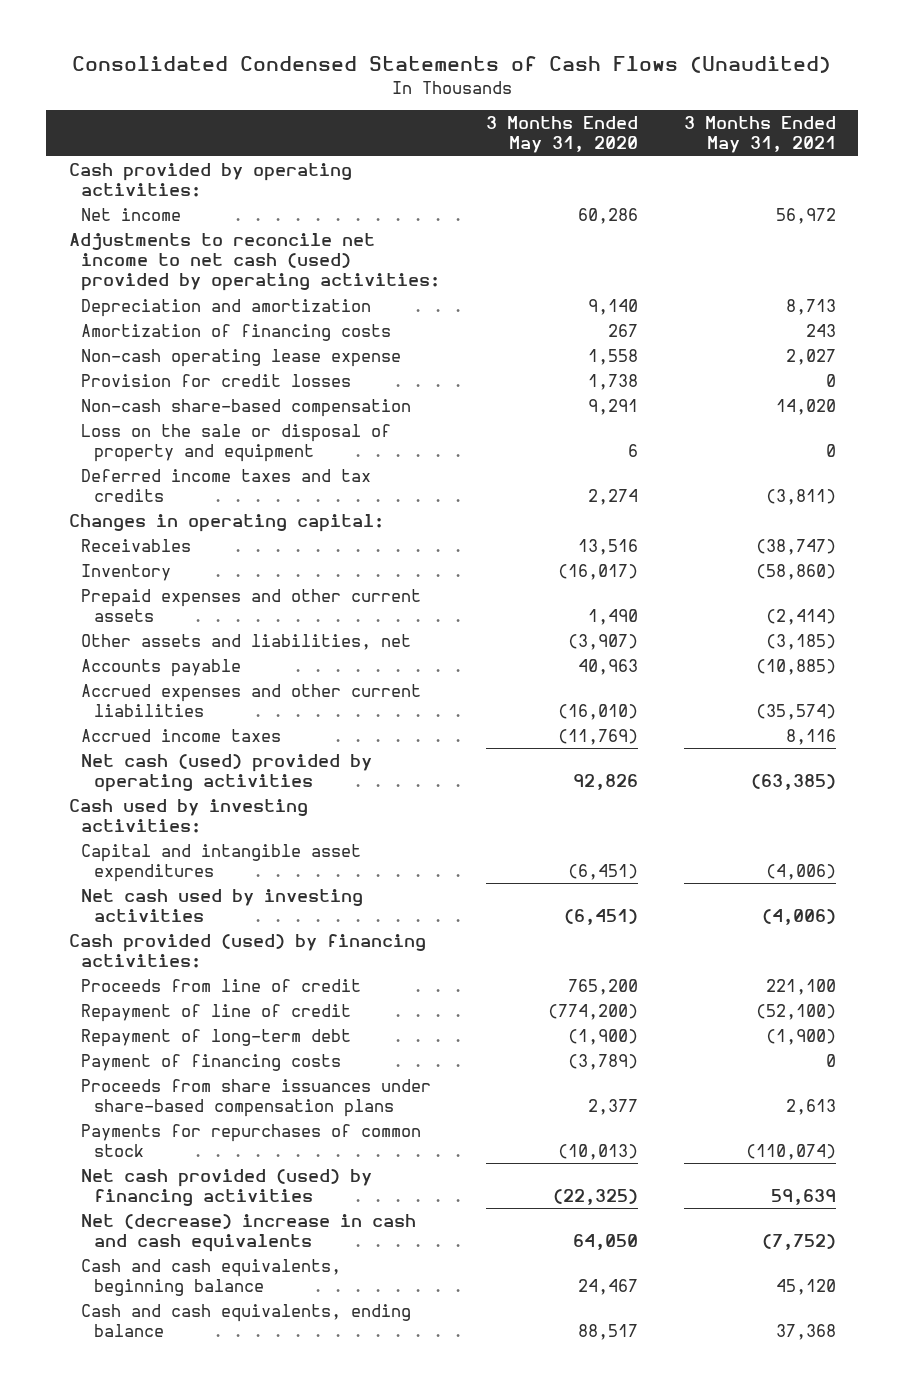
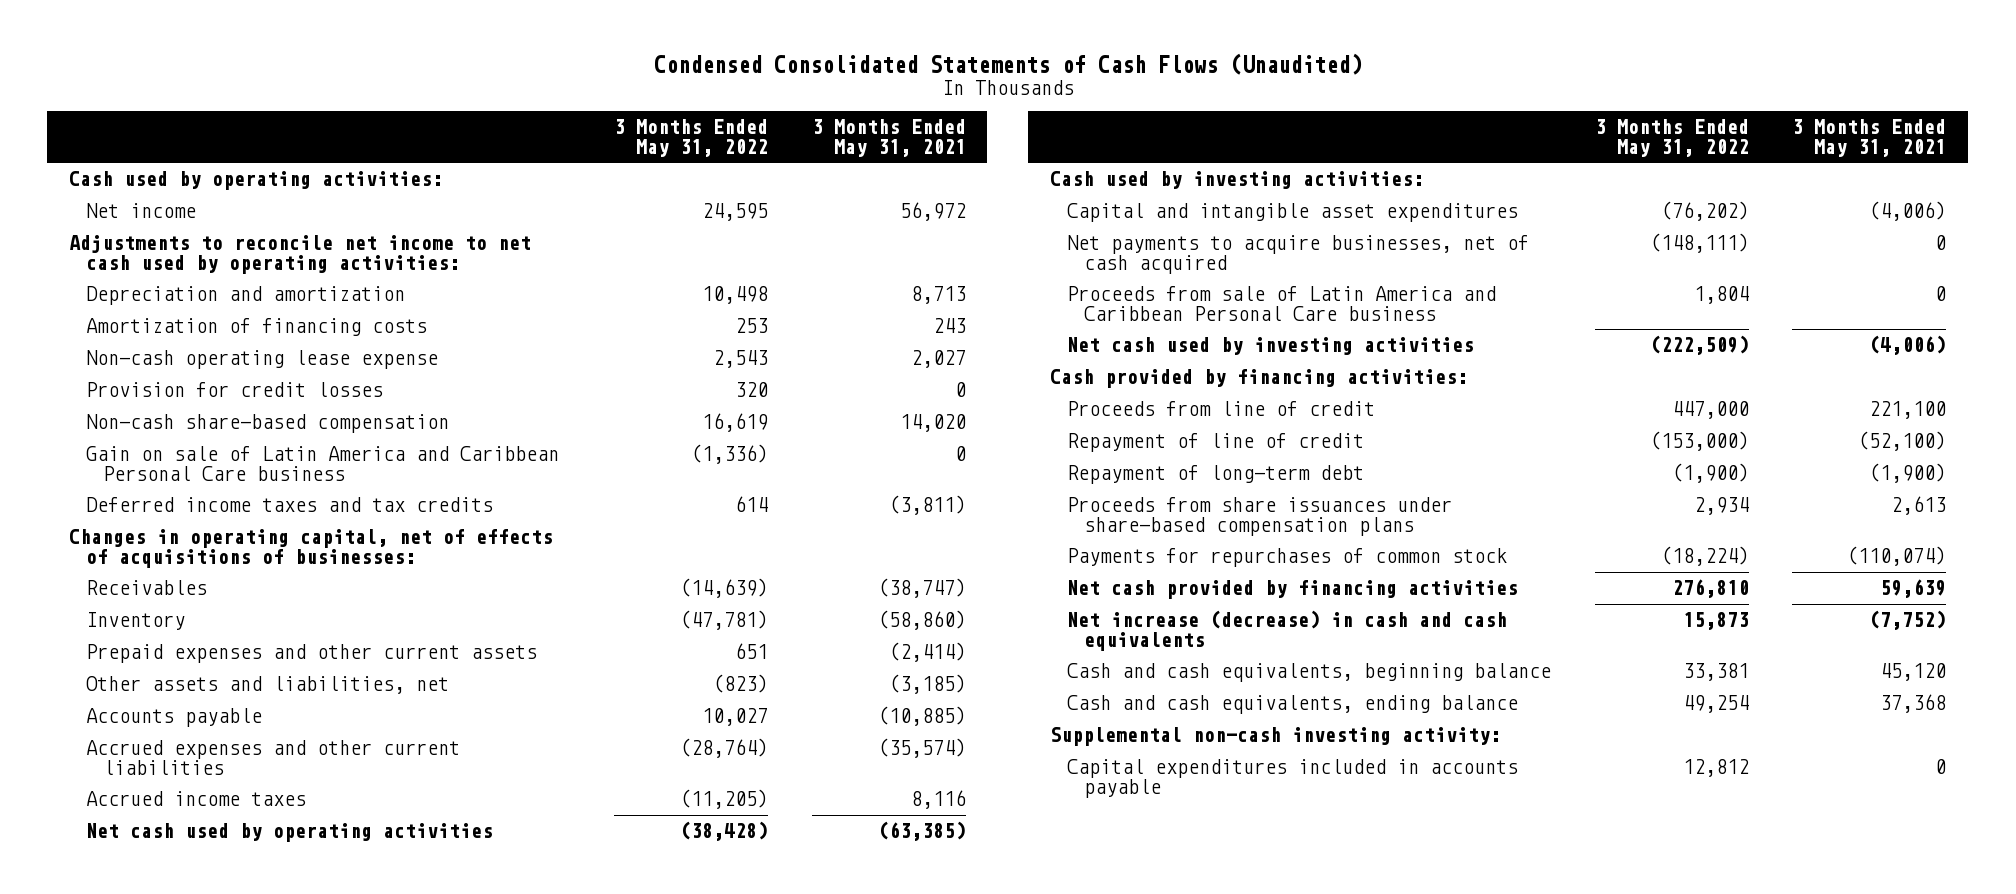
[72,56,832,74] Consolidated Condensed Statements of Cash Flows (Unaudited) -> [653,52,1362,75] Condensed Consolidated Statements of Cash Flows (Unaudited)
[485,115,638,154] 3 Months Ended May 31, 2020 -> none
none -> [613,119,768,157] 3 Months Ended May 31, 2022
[68,162,352,198] Cash provided by operating activities: -> [69,171,444,191] Cash used by operating activities:
[68,232,441,292] Adjustments to reconcile net income to net cash (used) provided by operating activities: -> [69,235,532,274] Adjustments to reconcile net income to net cash used by operating activities:
[81,423,392,463] Loss on the sale or disposal of property and equipment -> none
none -> [86,446,560,481] Gain on sale of Latin America and Caribbean Personal Care business
[68,513,384,532] Changes in operating capital: -> [69,529,554,568] Changes in operating capital, net of effects of acquisitions of businesses:
[81,753,373,793] Net cash (used) provided by operating activities -> [86,823,494,843] Net cash used by operating activities
none -> [1067,235,1530,274] Net payments to acquire businesses, net of cash acquired
none -> [1067,286,1497,321] Proceeds from sale of Latin America and Caribbean Personal Care business
[68,933,426,969] Cash provided (used) by financing activities: -> [1050,369,1469,389] Cash provided by financing activities:
[81,1053,342,1071] Payment of financing costs -> none
[81,1168,373,1207] Net cash provided (used) by financing activities -> [1067,580,1519,600] Net cash provided by financing activities
[81,1213,417,1253] Net (decrease) increase in cash and cash equivalents -> [1067,610,1508,651] Net increase (decrease) in cash and cash equivalents
none -> [1050,727,1502,747] Supplemental non-cash investing activity:
none -> [1067,759,1519,798] Capital expenditures included in accounts payable

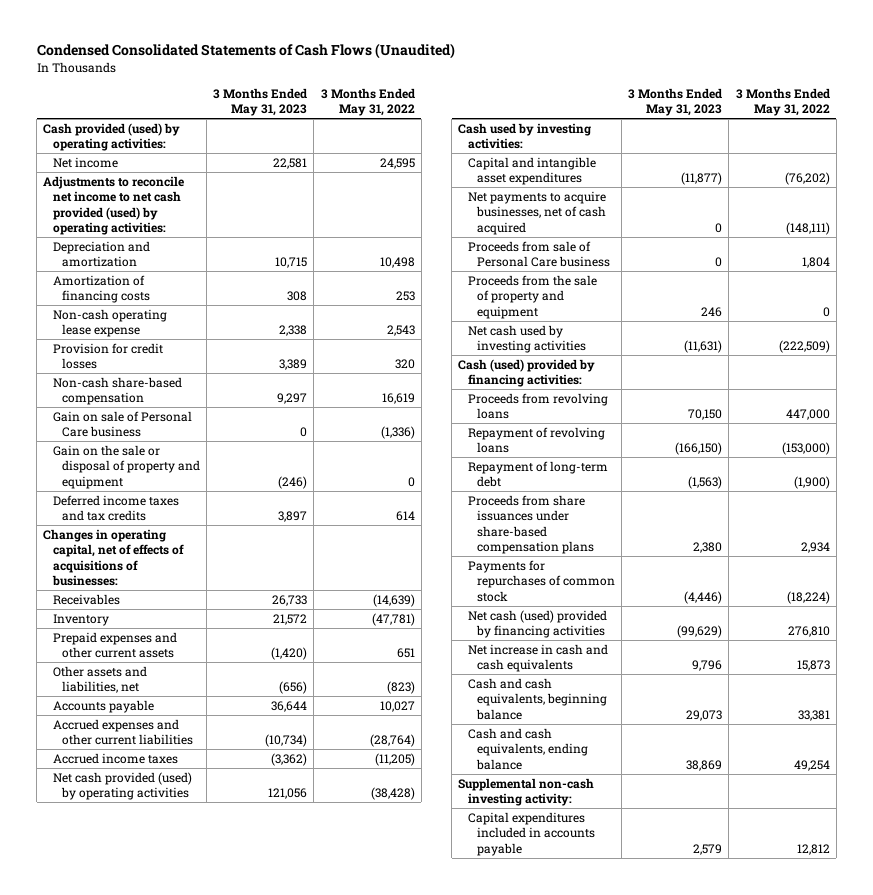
[811,119,966,157] 3 Months Ended May 31, 2021 -> none
none -> [213,87,308,117] 3 Months Ended May 31, 2023
[69,171,444,191] Cash used by operating activities: -> [43,122,181,152] Cash provided (used) by operating activities:
[69,235,532,274] Adjustments to reconcile net income to net cash used by operating activities: -> [43,175,185,235] Adjustments to reconcile net income to net cash provided (used) by operating activities:
[86,446,560,481] Gain on sale of Latin America and Caribbean Personal Care business -> [52,410,192,438] Gain on sale of Personal Care business
none -> [52,444,201,489] Gain on the sale or disposal of property and equipment
[86,823,494,843] Net cash used by operating activities -> [52,771,192,801] Net cash provided (used) by operating activities
[1067,286,1497,321] Proceeds from sale of Latin America and Caribbean Personal Care business -> [467,240,611,268] Proceeds from sale of Personal Care business
none -> [467,274,597,319] Proceeds from the sale of property and equipment
[1050,369,1469,389] Cash provided by financing activities: -> [458,358,596,388] Cash (used) provided by financing activities:
[1067,401,1376,417] Proceeds from line of credit -> [467,392,608,420] Proceeds from revolving loans
[1067,433,1365,453] Repayment of line of credit -> [467,426,605,454] Repayment of revolving loans
[1067,580,1519,600] Net cash provided by financing activities -> [467,609,607,639] Net cash (used) provided by financing activities
[1067,610,1508,651] Net increase (decrease) in cash and cash equivalents -> [467,643,608,673] Net increase in cash and cash equivalents

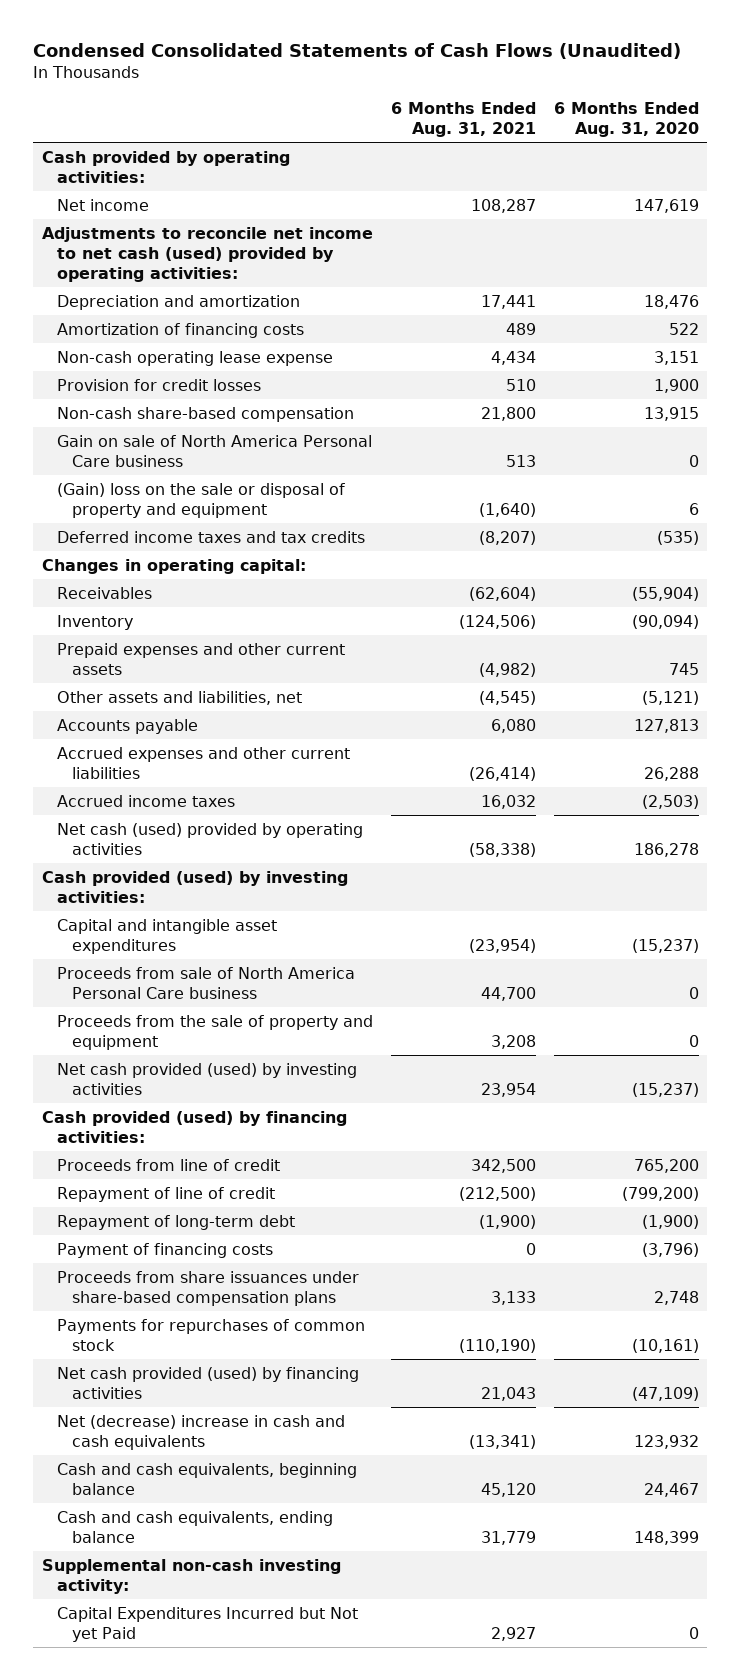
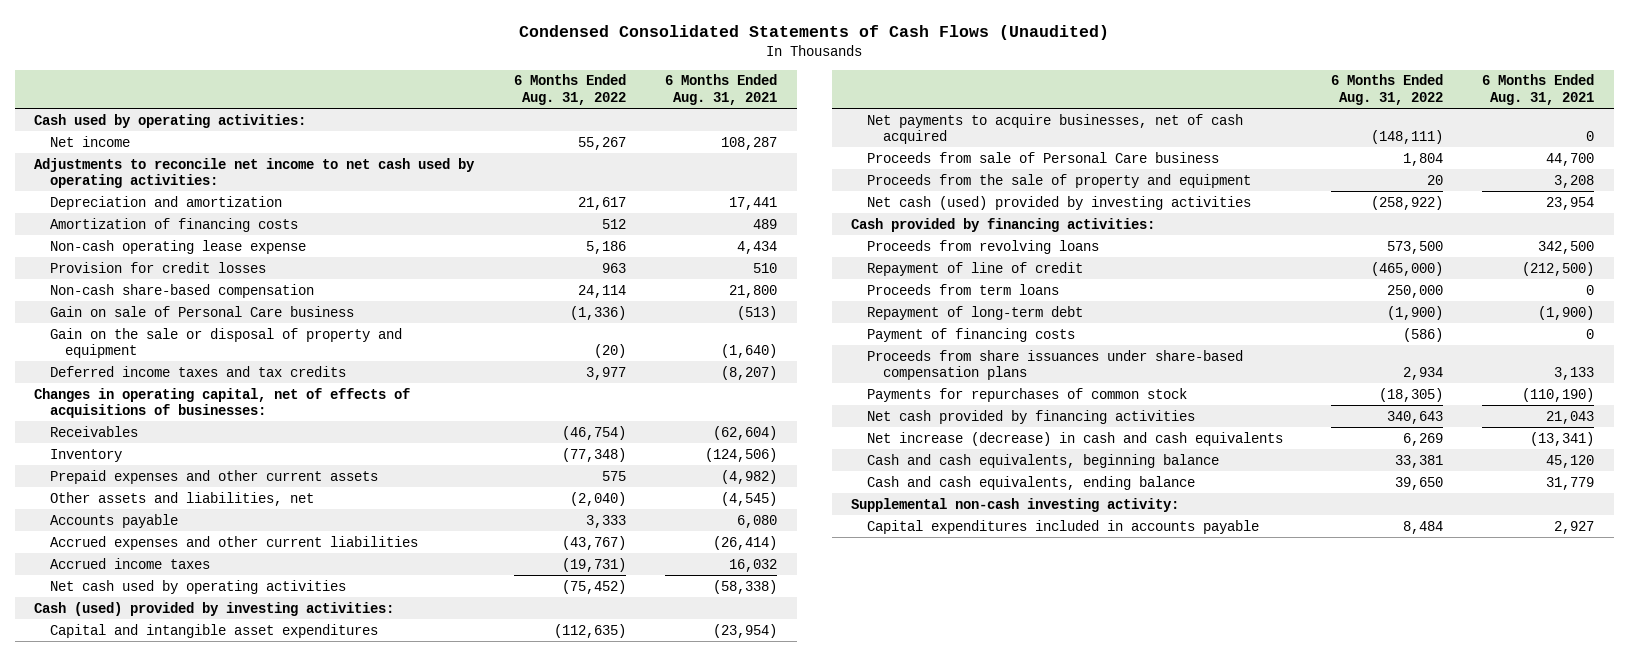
[553,101,699,137] 6 Months Ended Aug. 31, 2020 -> none
none -> [513,74,626,105] 6 Months Ended Aug. 31, 2022
[41,150,290,183] Cash provided by operating activities: -> [34,113,307,128] Cash used by operating activities:
[41,226,373,282] Adjustments to reconcile net income to net cash (used) provided by operating activities: -> [34,157,476,189] Adjustments to reconcile net income to net cash used by operating activities:
[56,434,372,467] Gain on sale of North America Personal Care business -> [49,305,354,317] Gain on sale of Personal Care business
[505,454,536,467] 513 -> [736,305,777,320] (513)
[56,482,345,518] (Gain) loss on the sale or disposal of property and equipment -> [49,327,402,359] Gain on the sale or disposal of property and equipment
[41,558,306,574] Changes in operating capital: -> [34,387,411,419] Changes in operating capital, net of effects of acquisitions of businesses:
[56,822,363,855] Net cash (used) provided by operating activities -> [49,579,346,594] Net cash used by operating activities
[41,870,348,903] Cash provided (used) by investing activities: -> [34,601,395,616] Cash (used) provided by investing activities:
none -> [867,113,1244,145] Net payments to acquire businesses, net of cash acquired
[56,966,355,999] Proceeds from sale of North America Personal Care business -> [867,151,1220,163] Proceeds from sale of Personal Care business
[56,1062,357,1095] Net cash provided (used) by investing activities -> [867,195,1252,210] Net cash (used) provided by investing activities
[41,1110,347,1143] Cash provided (used) by financing activities: -> [851,217,1156,232] Cash provided by financing activities:
[56,1158,280,1171] Proceeds from line of credit -> [867,239,1100,254] Proceeds from revolving loans
none -> [867,283,1060,295] Proceeds from term loans
[56,1366,359,1399] Net cash provided (used) by financing activities -> [867,409,1196,424] Net cash provided by financing activities
[56,1414,345,1450] Net (decrease) increase in cash and cash equivalents -> [867,431,1284,446] Net increase (decrease) in cash and cash equivalents
[56,1606,358,1642] Capital Expenditures Incurred but Not yet Paid -> [867,519,1260,534] Capital expenditures included in accounts payable

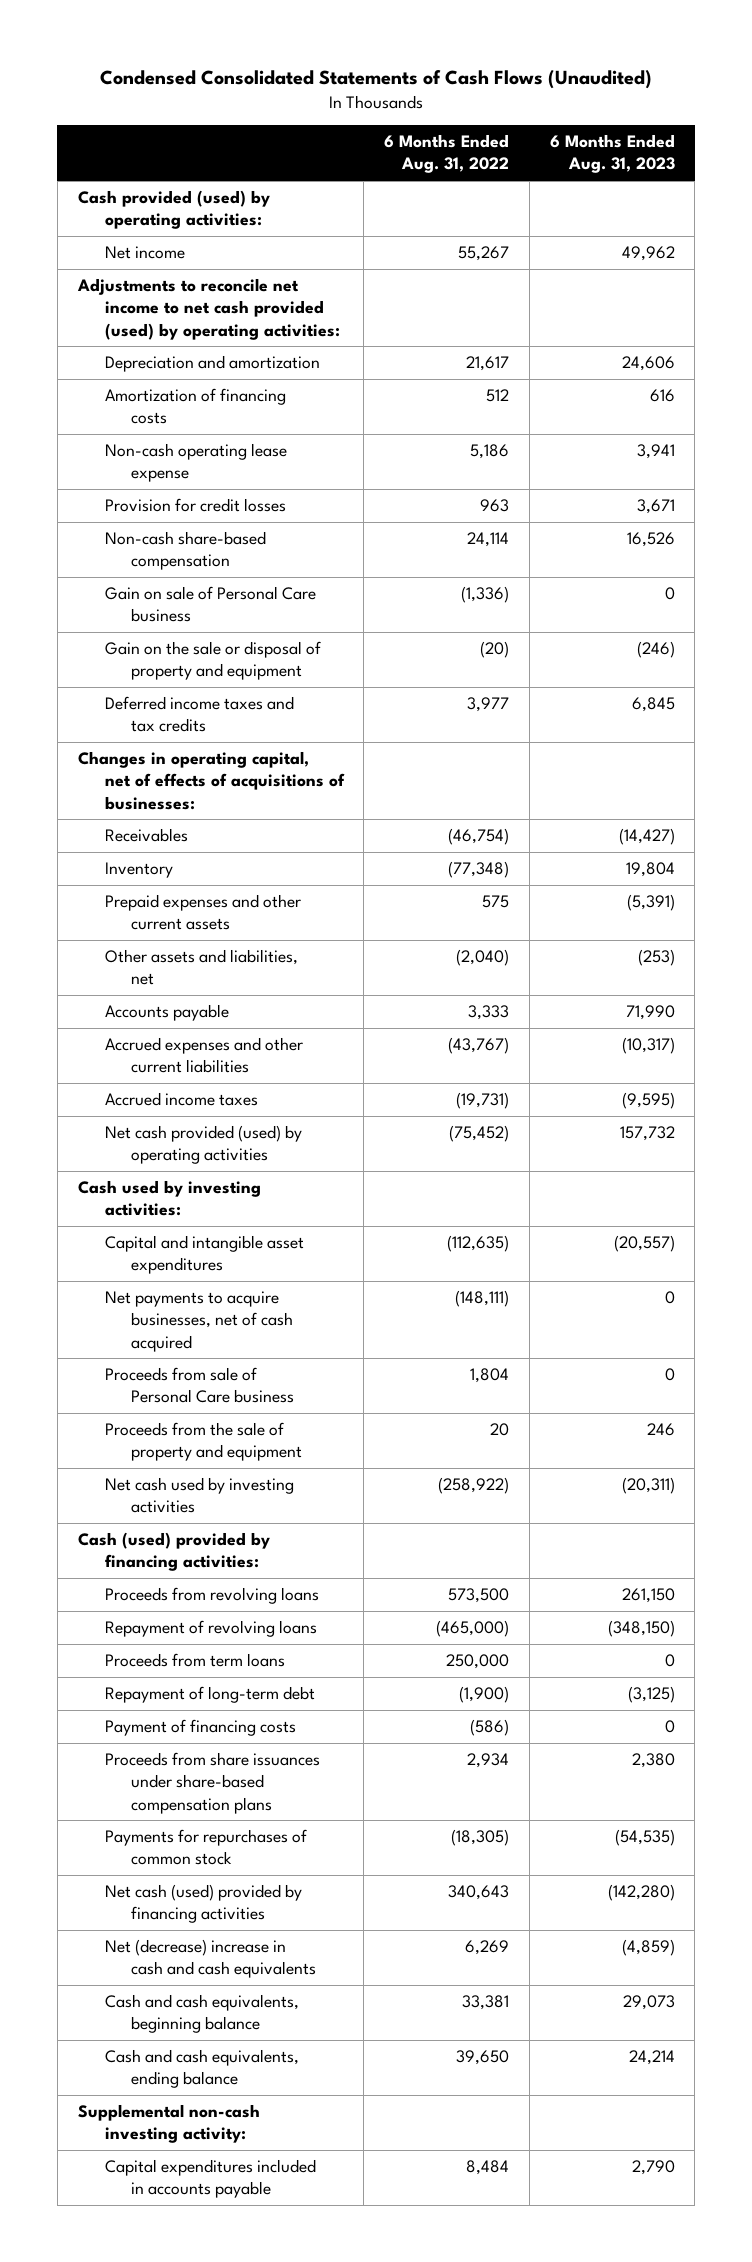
[664,74,777,105] 6 Months Ended Aug. 31, 2021 -> none
none -> [549,134,675,174] 6 Months Ended Aug. 31, 2023
[34,113,307,128] Cash used by operating activities: -> [77,190,270,230] Cash provided (used) by operating activities:
[34,157,476,189] Adjustments to reconcile net income to net cash used by operating activities: -> [76,278,340,340] Adjustments to reconcile net income to net cash provided (used) by operating activities:
[49,579,346,594] Net cash used by operating activities -> [104,1125,302,1165] Net cash provided (used) by operating activities
[34,601,395,616] Cash (used) provided by investing activities: -> [77,1180,261,1217] Cash used by investing activities:
[867,195,1252,210] Net cash (used) provided by investing activities -> [104,1477,294,1514] Net cash used by investing activities
[851,217,1156,232] Cash provided by financing activities: -> [77,1532,270,1572] Cash (used) provided by financing activities:
[867,261,1084,276] Repayment of line of credit -> [104,1620,317,1638] Repayment of revolving loans
[867,409,1196,424] Net cash provided by financing activities -> [104,1884,302,1924] Net cash (used) provided by financing activities
[867,431,1284,446] Net increase (decrease) in cash and cash equivalents -> [104,1939,317,1979] Net (decrease) increase in cash and cash equivalents

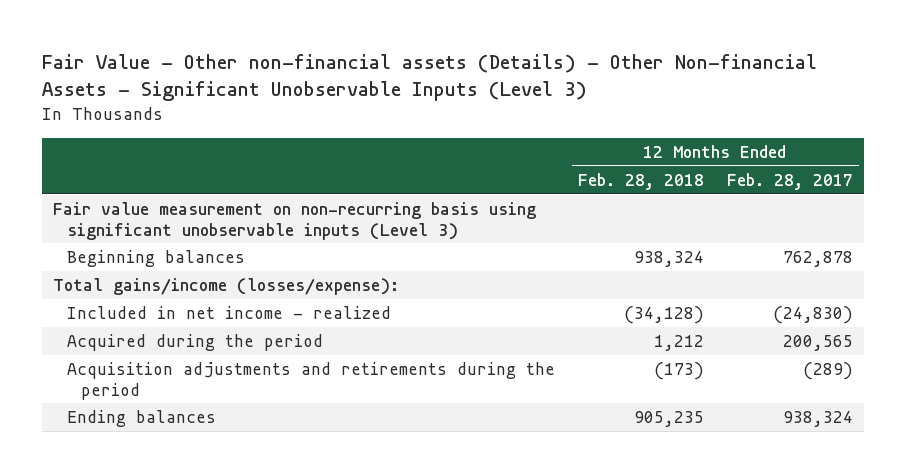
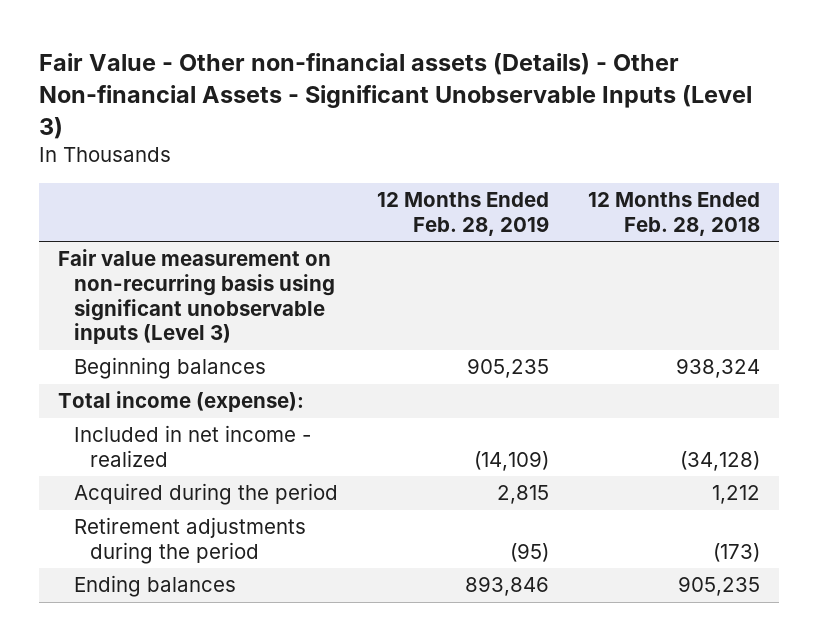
[726,172,853,190] Feb. 28, 2017 -> none
none -> [376,192,549,237] 12 Months Ended Feb. 28, 2019
[53,278,400,296] Total gains/income (losses/expense): -> [58,391,305,413] Total income (expense):
[67,362,556,400] Acquisition adjustments and retirements during the period -> [74,517,307,565] Retirement adjustments during the period

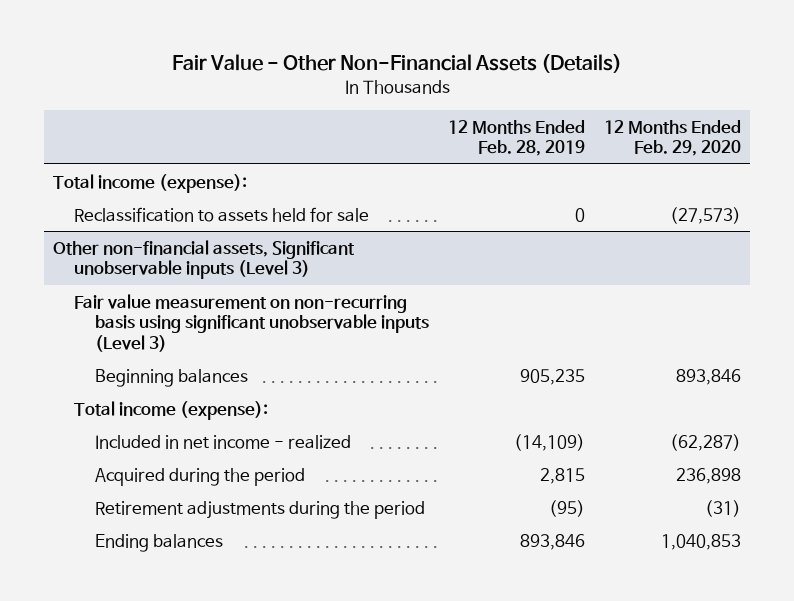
[39,53,753,139] Fair Value - Other non-financial assets (Details) - Other Non-financial Assets - Significant Unobservable Inputs (Level 3) -> [171,54,622,74] Fair Value - Other Non-Financial Assets (Details)
[587,192,760,237] 12 Months Ended Feb. 28, 2018 -> none
none -> [603,119,741,157] 12 Months Ended Feb. 29, 2020
none -> [53,173,248,193] Total income (expense):
none -> [74,206,370,222] Reclassification to assets held for sale
none -> [53,239,356,280] Other non-financial assets, Significant unobservable inputs (Level 3)

